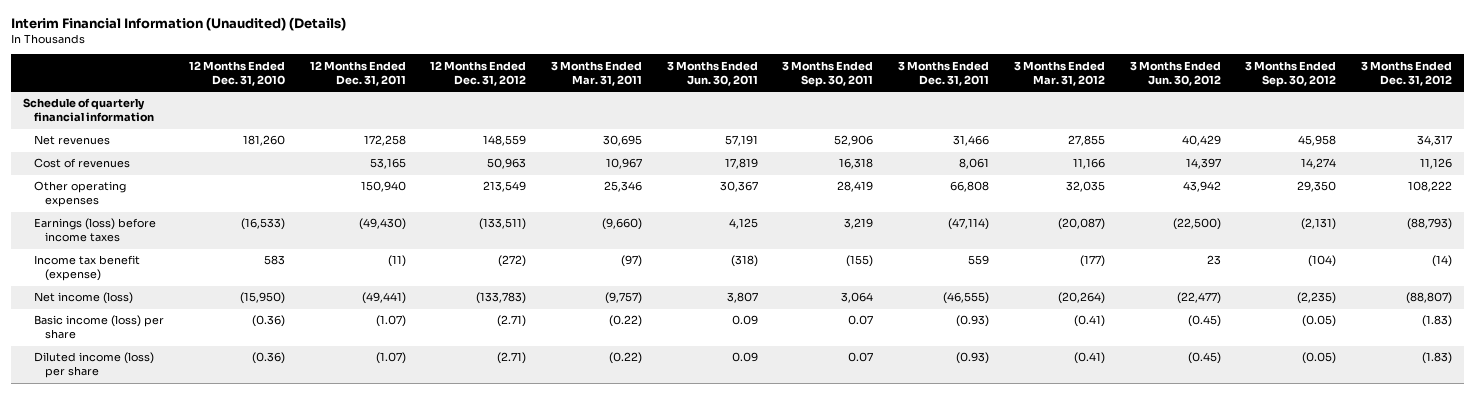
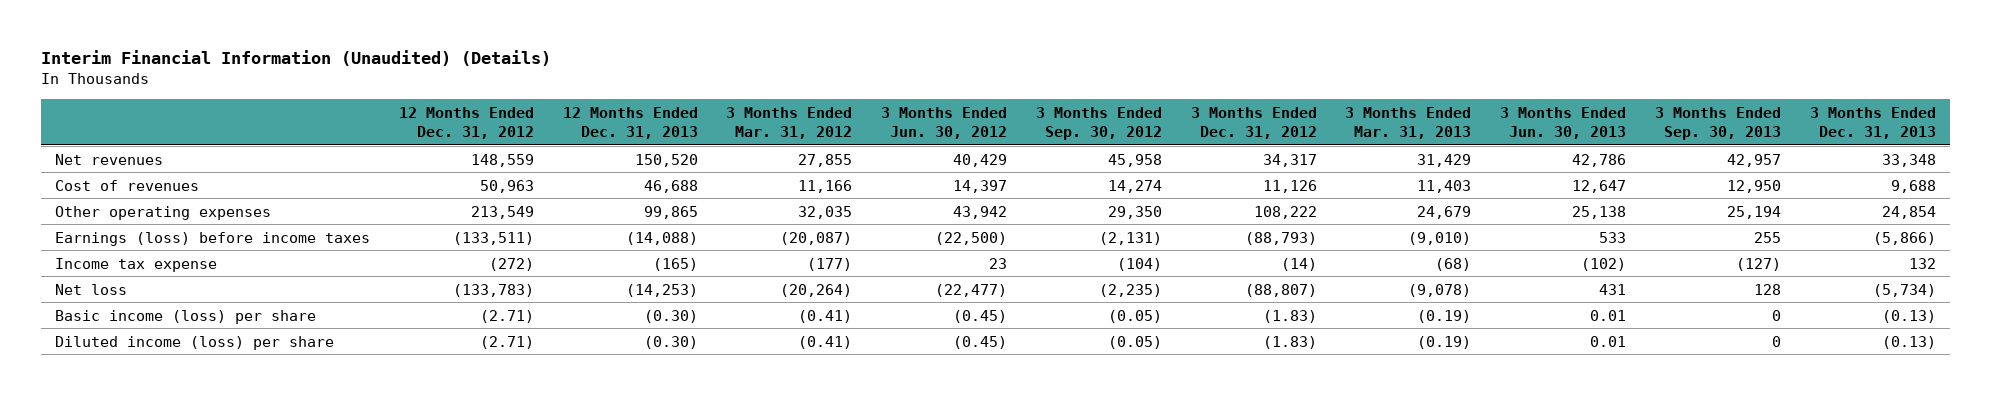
[188,60,285,86] 12 Months Ended Dec. 31, 2010 -> none
[309,60,406,86] 12 Months Ended Dec. 31, 2011 -> none
[551,60,643,86] 3 Months Ended Mar. 31, 2011 -> none
[666,60,758,86] 3 Months Ended Jun. 30, 2011 -> none
[782,60,874,87] 3 Months Ended Sep. 30, 2011 -> none
[898,60,990,86] 3 Months Ended Dec. 31, 2011 -> none
none -> [562,106,698,139] 12 Months Ended Dec. 31, 2013
none -> [1345,106,1472,139] 3 Months Ended Mar. 31, 2013
none -> [1500,106,1627,139] 3 Months Ended Jun. 30, 2013
none -> [1655,106,1782,140] 3 Months Ended Sep. 30, 2013
none -> [1809,106,1936,139] 3 Months Ended Dec. 31, 2013
[23,98,155,123] Schedule of quarterly financial information -> none
[34,255,141,282] Income tax benefit (expense) -> [55,257,218,272] Income tax expense
[34,292,134,305] Net income (loss) -> [55,283,128,295] Net loss

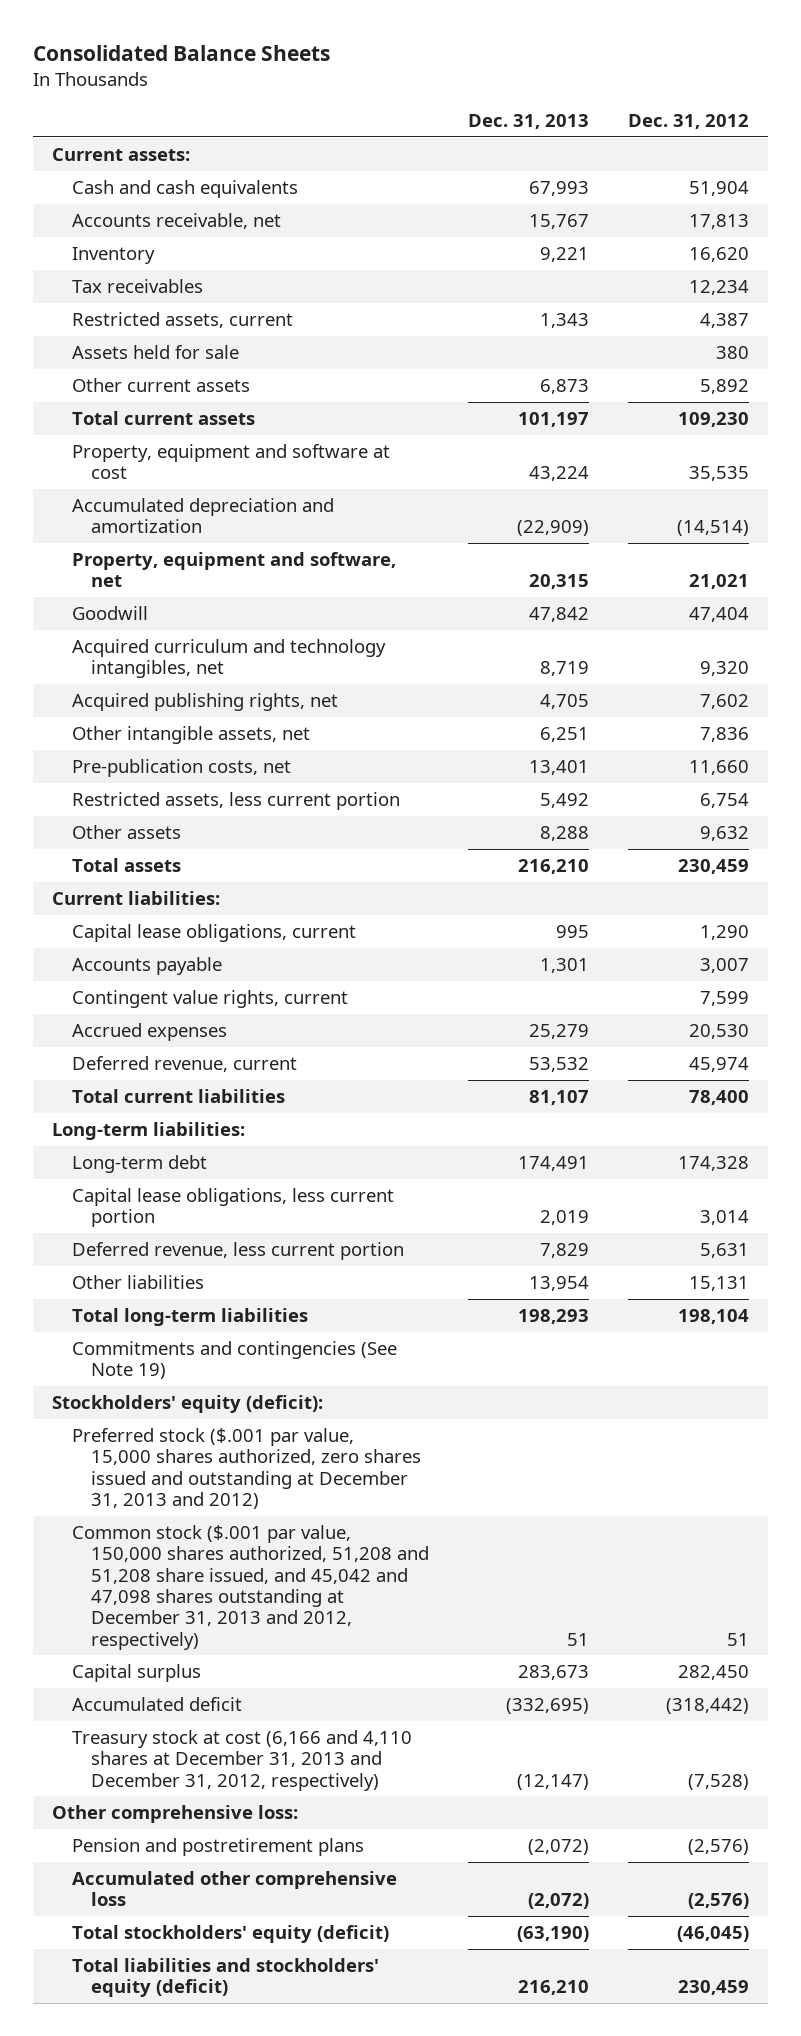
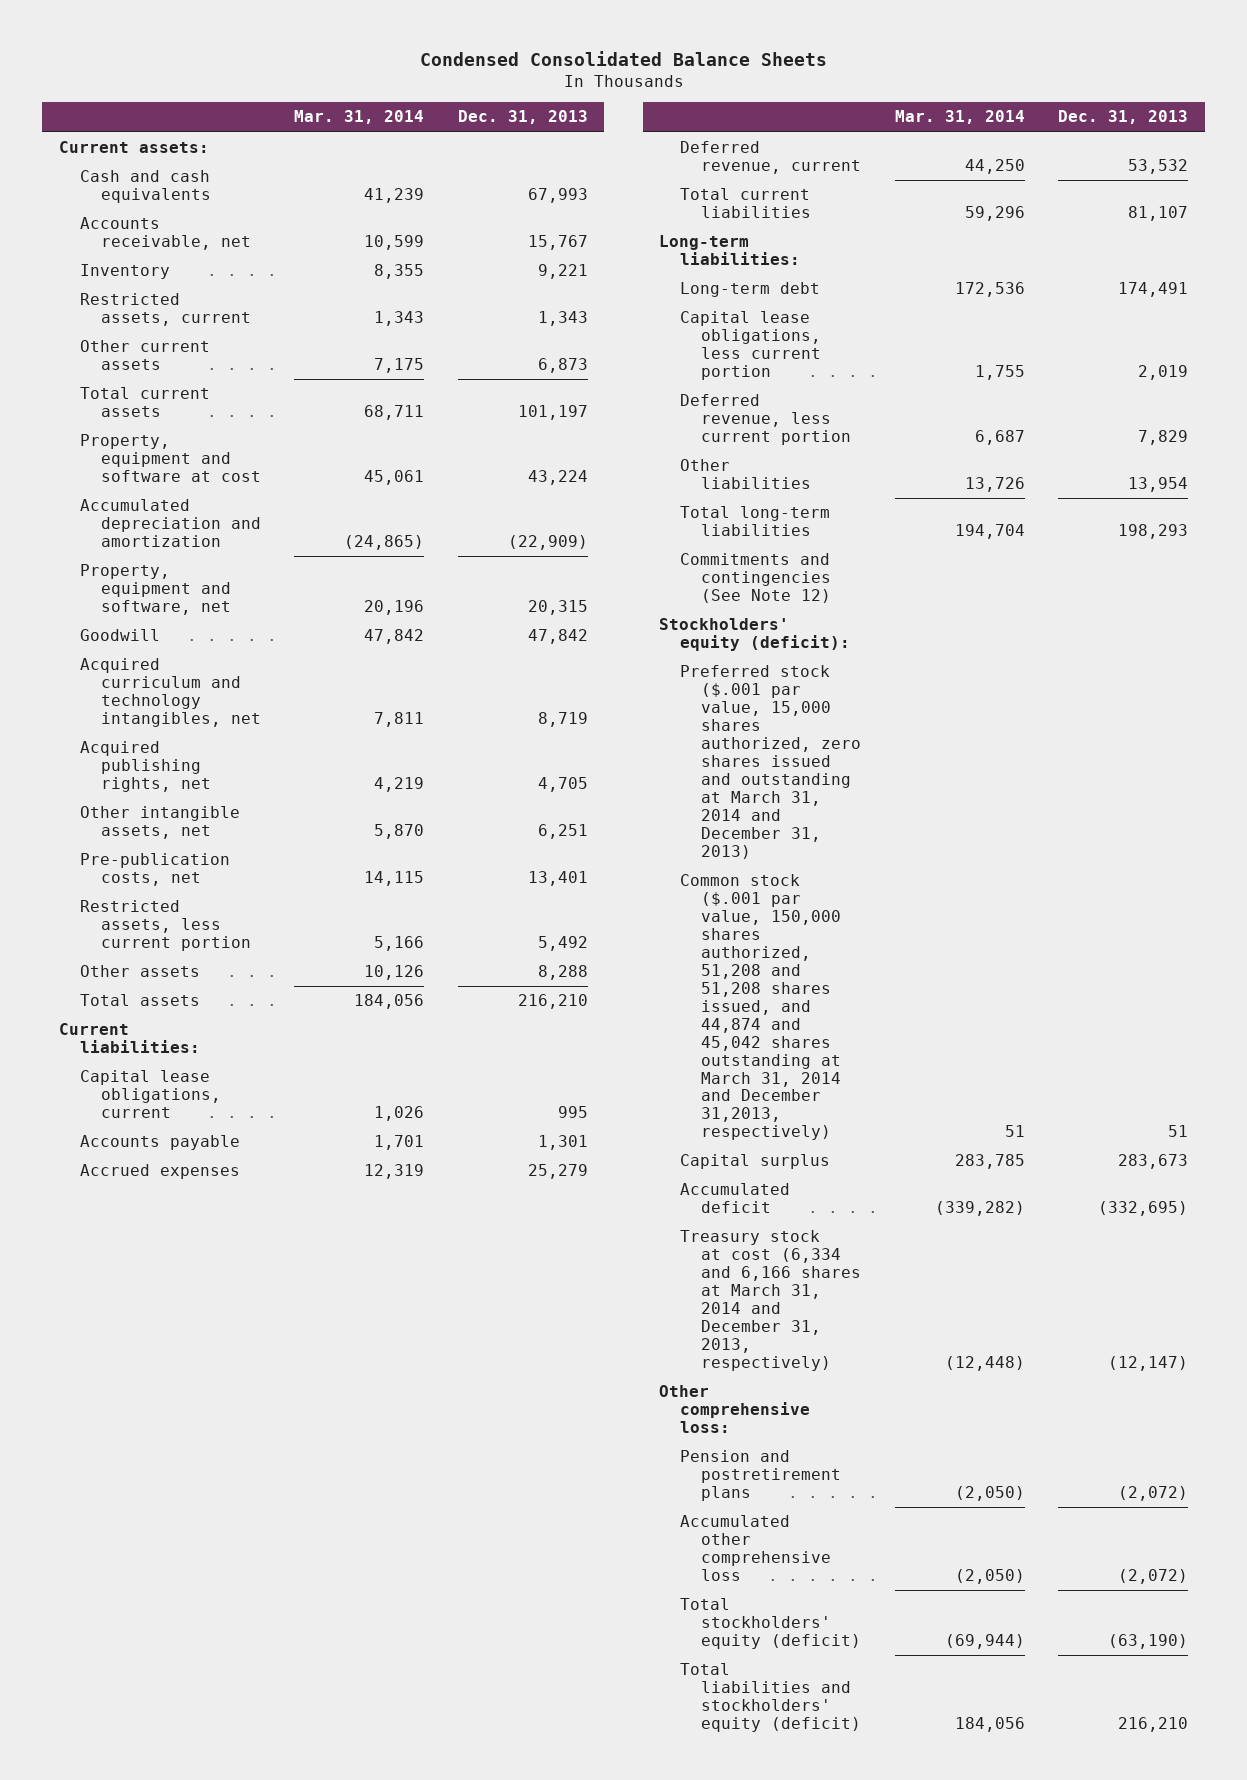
[32,44,330,61] Consolidated Balance Sheets -> [419,50,827,66] Condensed Consolidated Balance Sheets
[628,113,750,129] Dec. 31, 2012 -> none
none -> [294,110,425,125] Mar. 31, 2014
[71,278,203,293] Tax receivables -> none
[71,344,239,359] Assets held for sale -> none
[71,989,348,1008] Contingent value rights, current -> none
[71,1340,397,1380] Commitments and contingencies (See Note 19) -> [680,553,832,604] Commitments and contingencies (See Note 12)
[71,1427,422,1509] Preferred stock ($.001 par value, 15,000 shares authorized, zero shares issued and outstanding at December 31, 2013 and 2012) -> [680,665,862,859] Preferred stock ($.001 par value, 15,000 shares authorized, zero shares issued and outstanding at March 31, 2014 and December 31, 2013)
[71,1524,430,1650] Common stock ($.001 par value, 150,000 shares authorized, 51,208 and 51,208 share issued, and 45,042 and 47,098 shares outstanding at December 31, 2013 and 2012, respectively) -> [680,874,842,1141] Common stock ($.001 par value, 150,000 shares authorized, 51,208 and 51,208 shares issued, and 44,874 and 45,042 shares outstanding at March 31, 2014 and December 31,2013, respectively)
[71,1729,412,1791] Treasury stock at cost (6,166 and 4,110 shares at December 31, 2013 and December 31, 2012, respectively) -> [680,1230,862,1371] Treasury stock at cost (6,334 and 6,166 shares at March 31, 2014 and December 31, 2013, respectively)

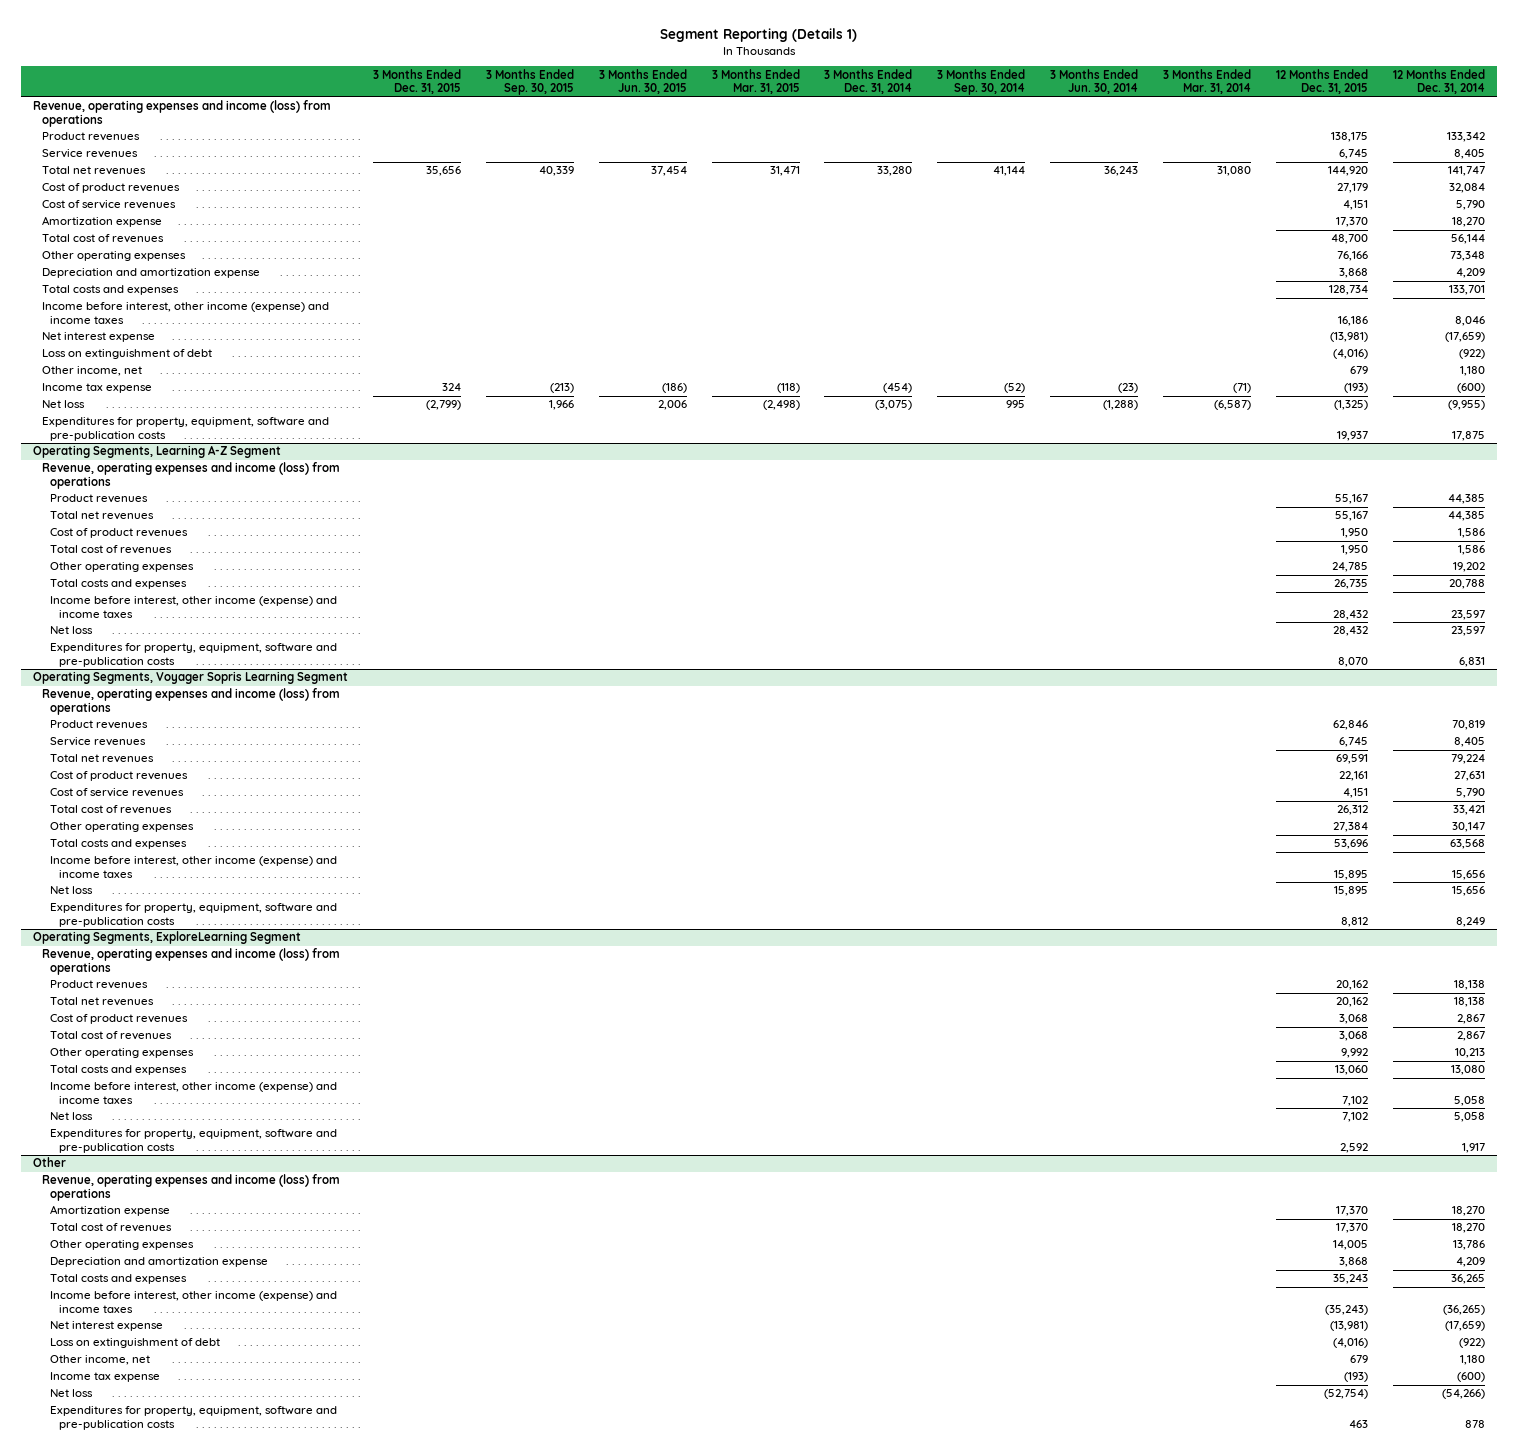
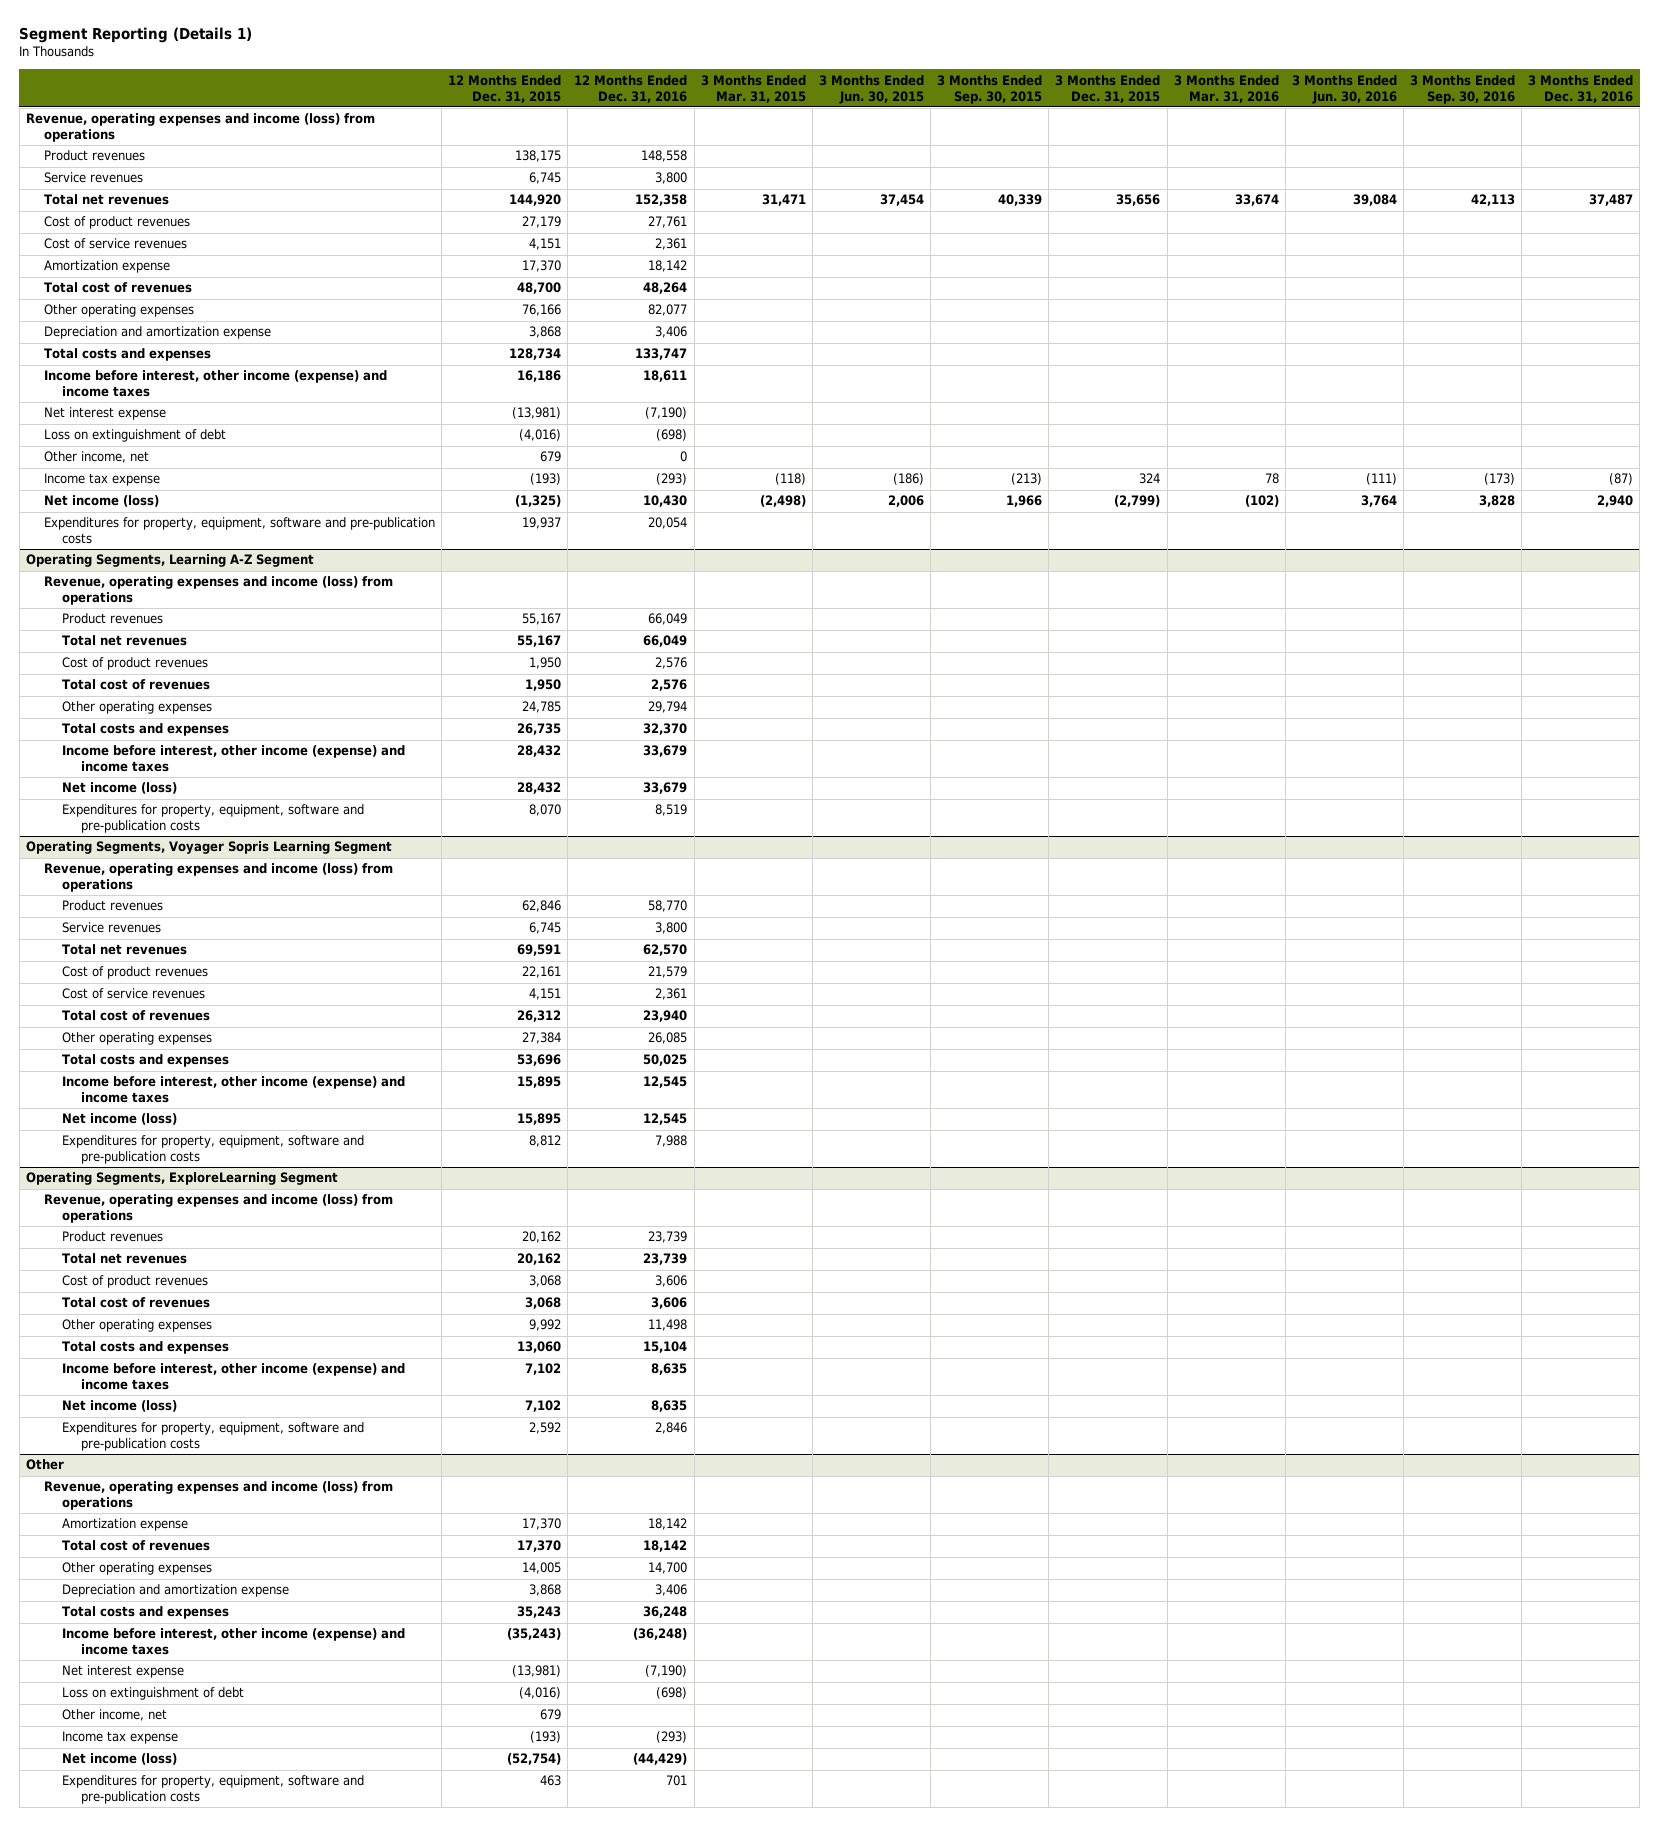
[824,68,913,95] 3 Months Ended Dec. 31, 2014 -> none
[937,68,1026,96] 3 Months Ended Sep. 30, 2014 -> none
[1050,68,1139,95] 3 Months Ended Jun. 30, 2014 -> none
[1162,68,1251,95] 3 Months Ended Mar. 31, 2014 -> none
[1392,68,1485,95] 12 Months Ended Dec. 31, 2014 -> none
none -> [574,74,688,103] 12 Months Ended Dec. 31, 2016
none -> [1173,74,1279,103] 3 Months Ended Mar. 31, 2016
none -> [1291,74,1397,104] 3 Months Ended Jun. 30, 2016
none -> [1410,74,1516,104] 3 Months Ended Sep. 30, 2016
none -> [1528,74,1634,103] 3 Months Ended Dec. 31, 2016
[41,400,85,409] Net loss -> [44,495,160,508] Net income (loss)
[50,626,94,635] Net loss -> [62,782,178,795] Net income (loss)
[50,886,94,895] Net loss -> [62,1113,178,1126] Net income (loss)
[50,1112,94,1121] Net loss -> [62,1400,178,1413] Net income (loss)
[50,1389,94,1398] Net loss -> [62,1753,178,1766] Net income (loss)

